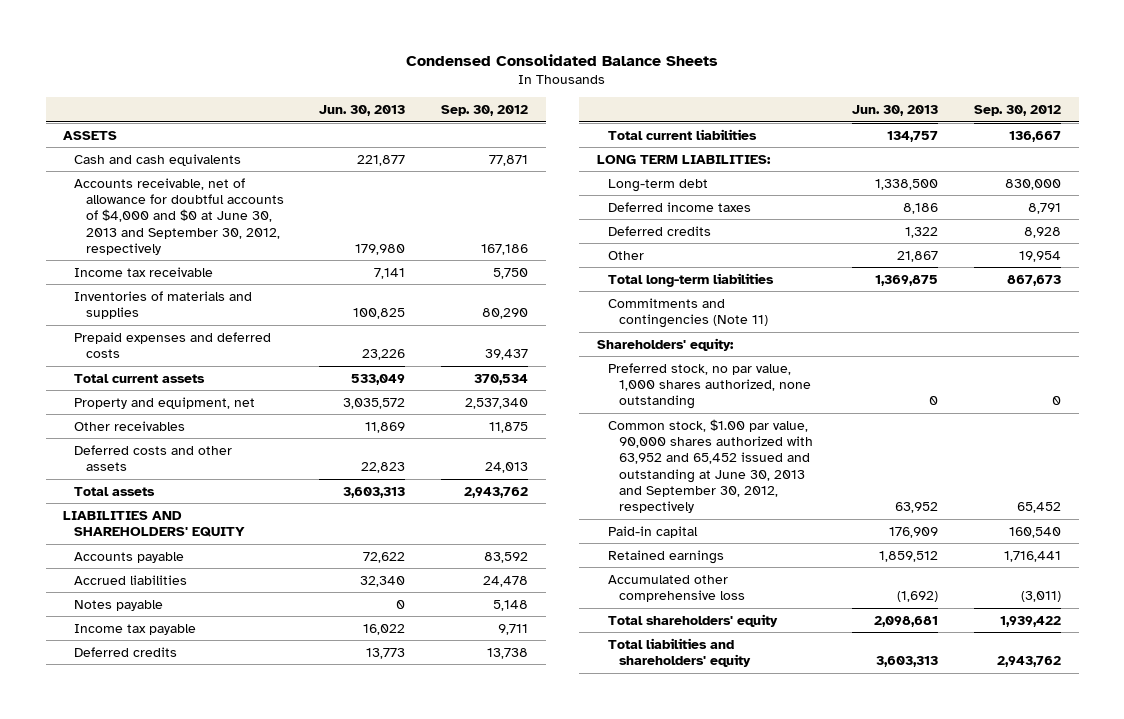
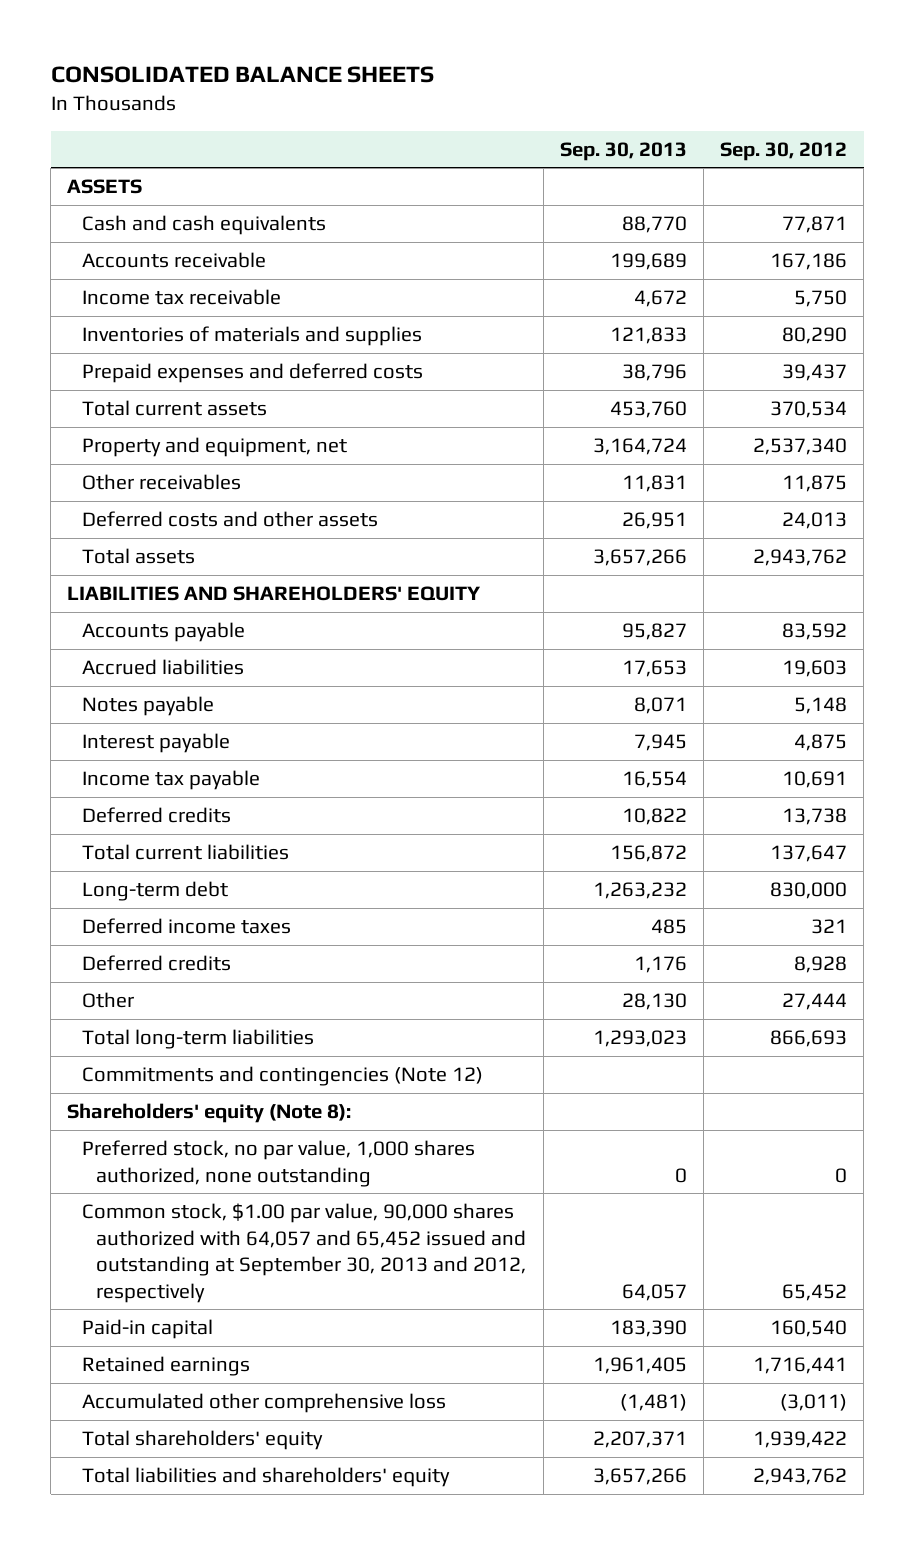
[406,54,719,67] Condensed Consolidated Balance Sheets -> [50,66,434,84] CONSOLIDATED BALANCE SHEETS
[319,104,406,116] Jun. 30, 2013 -> none
none -> [559,141,687,161] Sep. 30, 2013
[74,177,284,255] Accounts receivable, net of allowance for doubtful accounts of $4,000 and $0 at June 30, 2013 and September 30, 2012, respectively -> [81,251,266,268] Accounts receivable
[482,575,528,587] 24,478 -> [782,659,848,677] 19,603
none -> [81,732,230,753] Interest payable
[497,623,528,635] 9,711 -> [782,770,848,788] 10,691
[596,154,771,164] LONG TERM LIABILITIES: -> none
[1009,130,1062,142] 136,667 -> [770,844,848,862] 137,647
[1028,202,1062,214] 8,791 -> [811,918,848,934] 321
[1019,250,1062,262] 19,954 -> [782,992,848,1010] 27,444
[1007,274,1062,286] 867,673 -> [770,1029,848,1047] 866,693
[607,297,768,328] Commitments and contingencies (Note 11) -> [81,1065,483,1086] Commitments and contingencies (Note 12)
[596,337,734,351] Shareholders' equity: -> [67,1102,352,1123] Shareholders' equity (Note 8):
[607,418,813,514] Common stock, $1.00 par value, 90,000 shares authorized with 63,952 and 65,452 issued and outstanding at June 30, 2013 and September 30, 2012, respectively -> [81,1202,527,1303] Common stock, $1.00 par value, 90,000 shares authorized with 64,057 and 65,452 issued and outstanding at September 30, 2013 and 2012, respectively

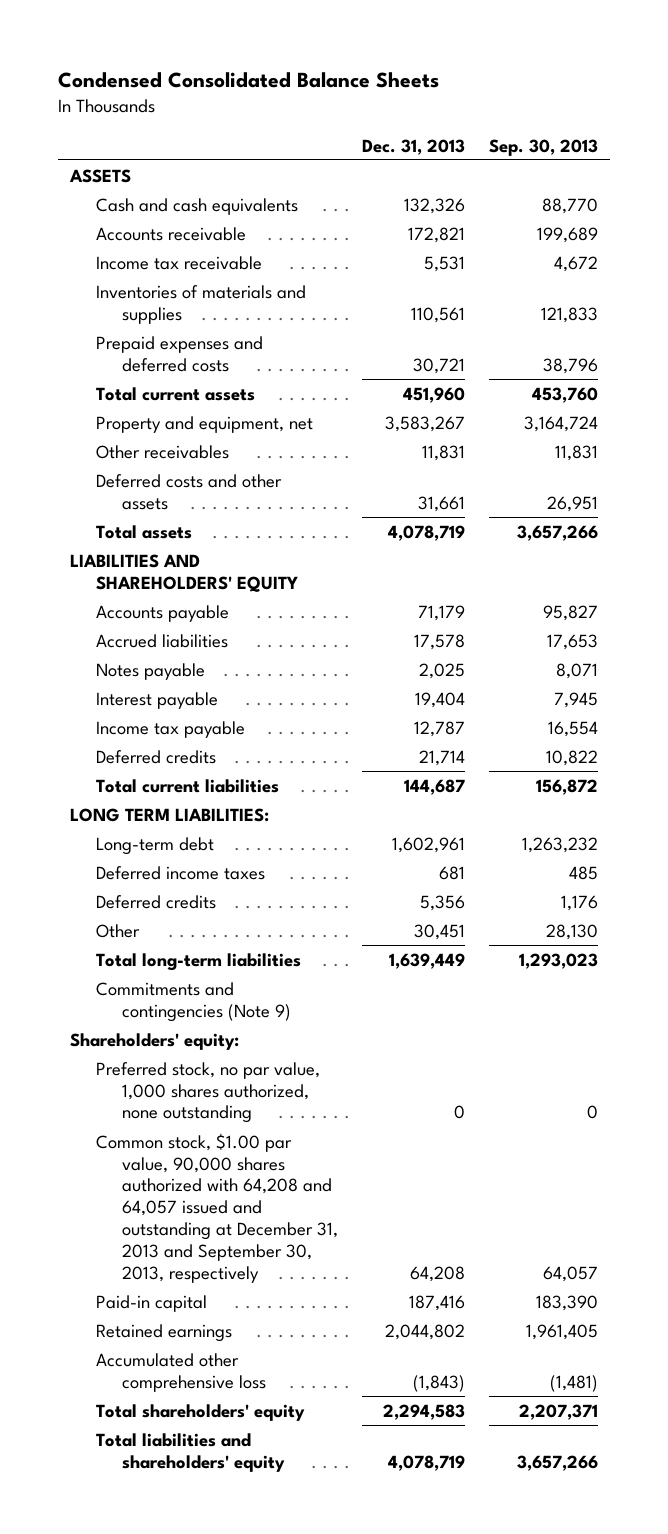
[50,66,434,84] CONSOLIDATED BALANCE SHEETS -> [57,71,439,88] Condensed Consolidated Balance Sheets
[720,141,848,161] Sep. 30, 2012 -> none
none -> [361,138,465,155] Dec. 31, 2013
none -> [69,807,269,822] LONG TERM LIABILITIES:
[81,1065,483,1086] Commitments and contingencies (Note 12) -> [95,981,291,1022] Commitments and contingencies (Note 9)
[67,1102,352,1123] Shareholders' equity (Note 8): -> [69,1032,239,1050] Shareholders' equity:
[81,1202,527,1303] Common stock, $1.00 par value, 90,000 shares authorized with 64,057 and 65,452 issued and outstanding at September 30, 2013 and 2012, respectively -> [95,1132,338,1283] Common stock, $1.00 par value, 90,000 shares authorized with 64,208 and 64,057 issued and outstanding at December 31, 2013 and September 30, 2013, respectively

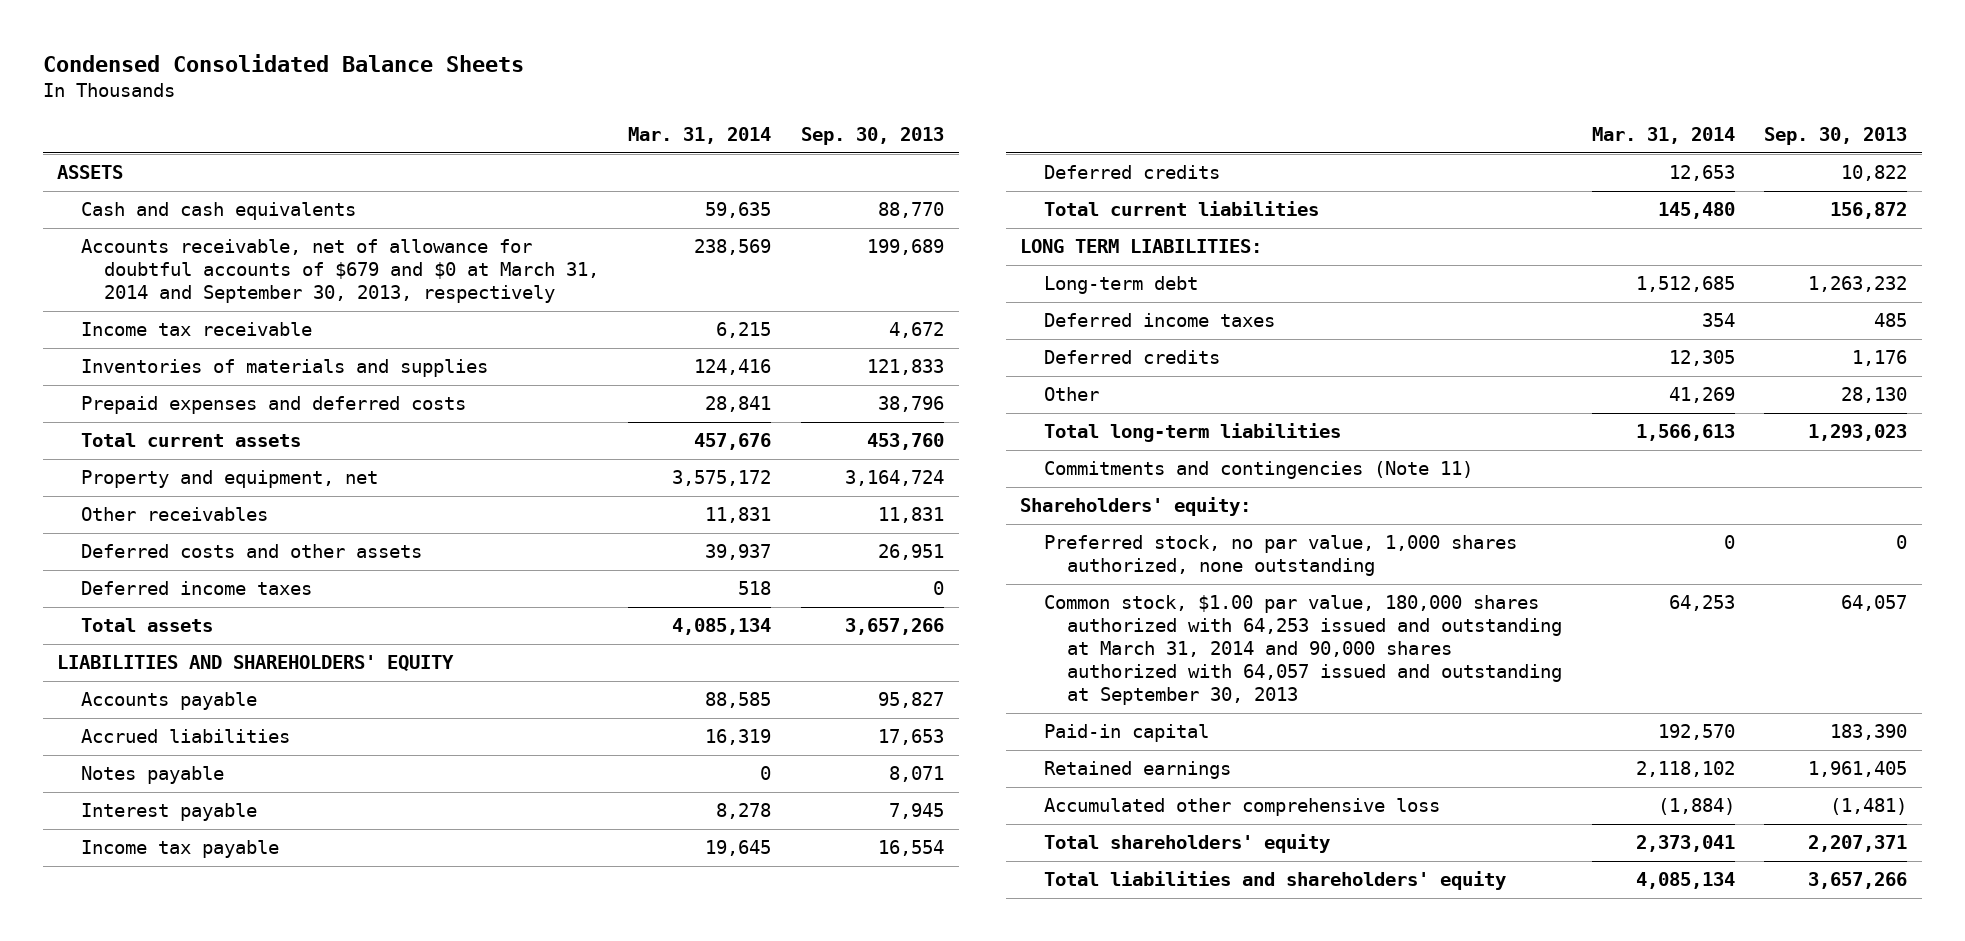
[361,138,465,155] Dec. 31, 2013 -> none
none -> [628,126,772,144] Mar. 31, 2014
[95,226,246,241] Accounts receivable -> [80,239,599,304] Accounts receivable, net of allowance for doubtful accounts of $679 and $0 at March 31, 2014 and September 30, 2013, respectively
none -> [80,581,312,596] Deferred income taxes
[95,981,291,1022] Commitments and contingencies (Note 9) -> [1043,461,1473,480] Commitments and contingencies (Note 11)
[95,1132,338,1283] Common stock, $1.00 par value, 90,000 shares authorized with 64,208 and 64,057 issued and outstanding at December 31, 2013 and September 30, 2013, respectively -> [1043,595,1562,706] Common stock, $1.00 par value, 180,000 shares authorized with 64,253 issued and outstanding at March 31, 2014 and 90,000 shares authorized with 64,057 issued and outstanding at September 30, 2013

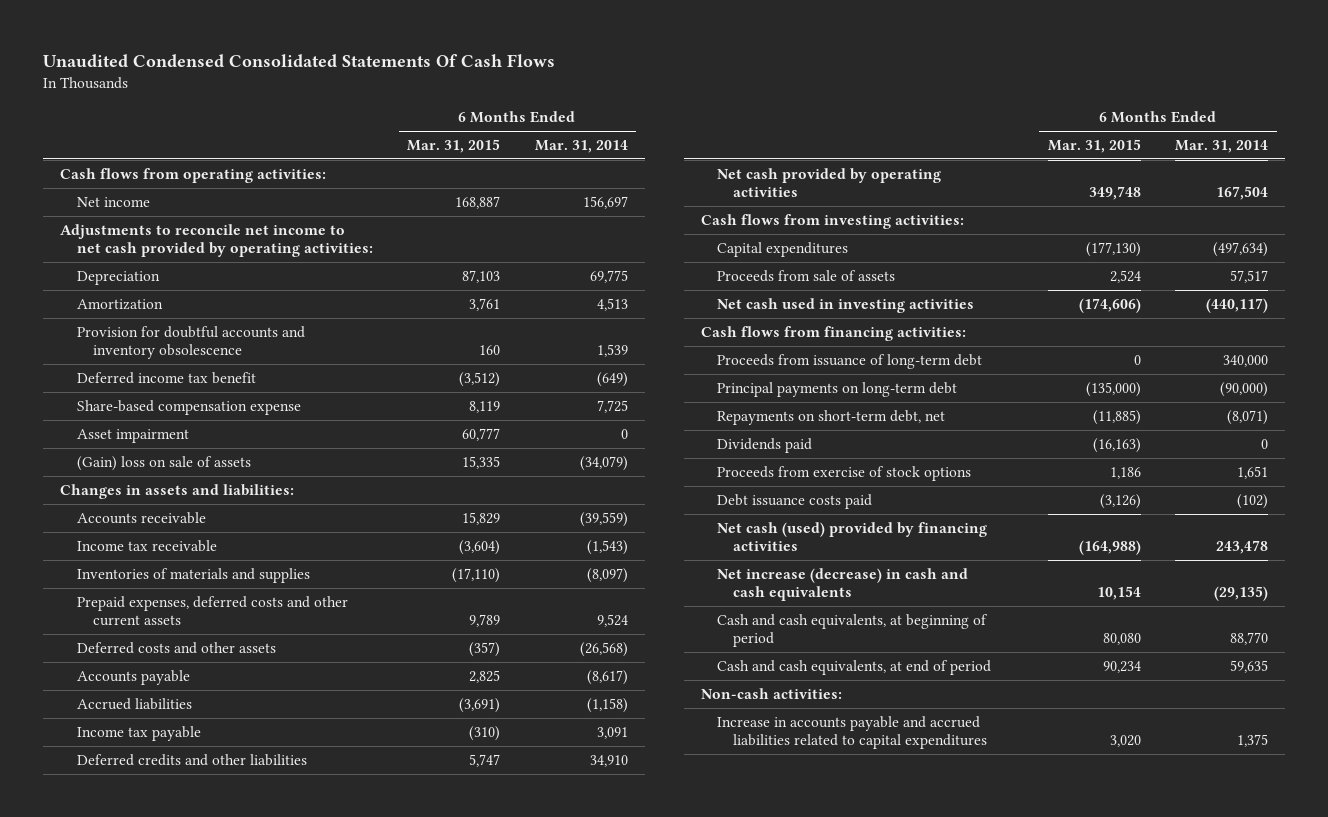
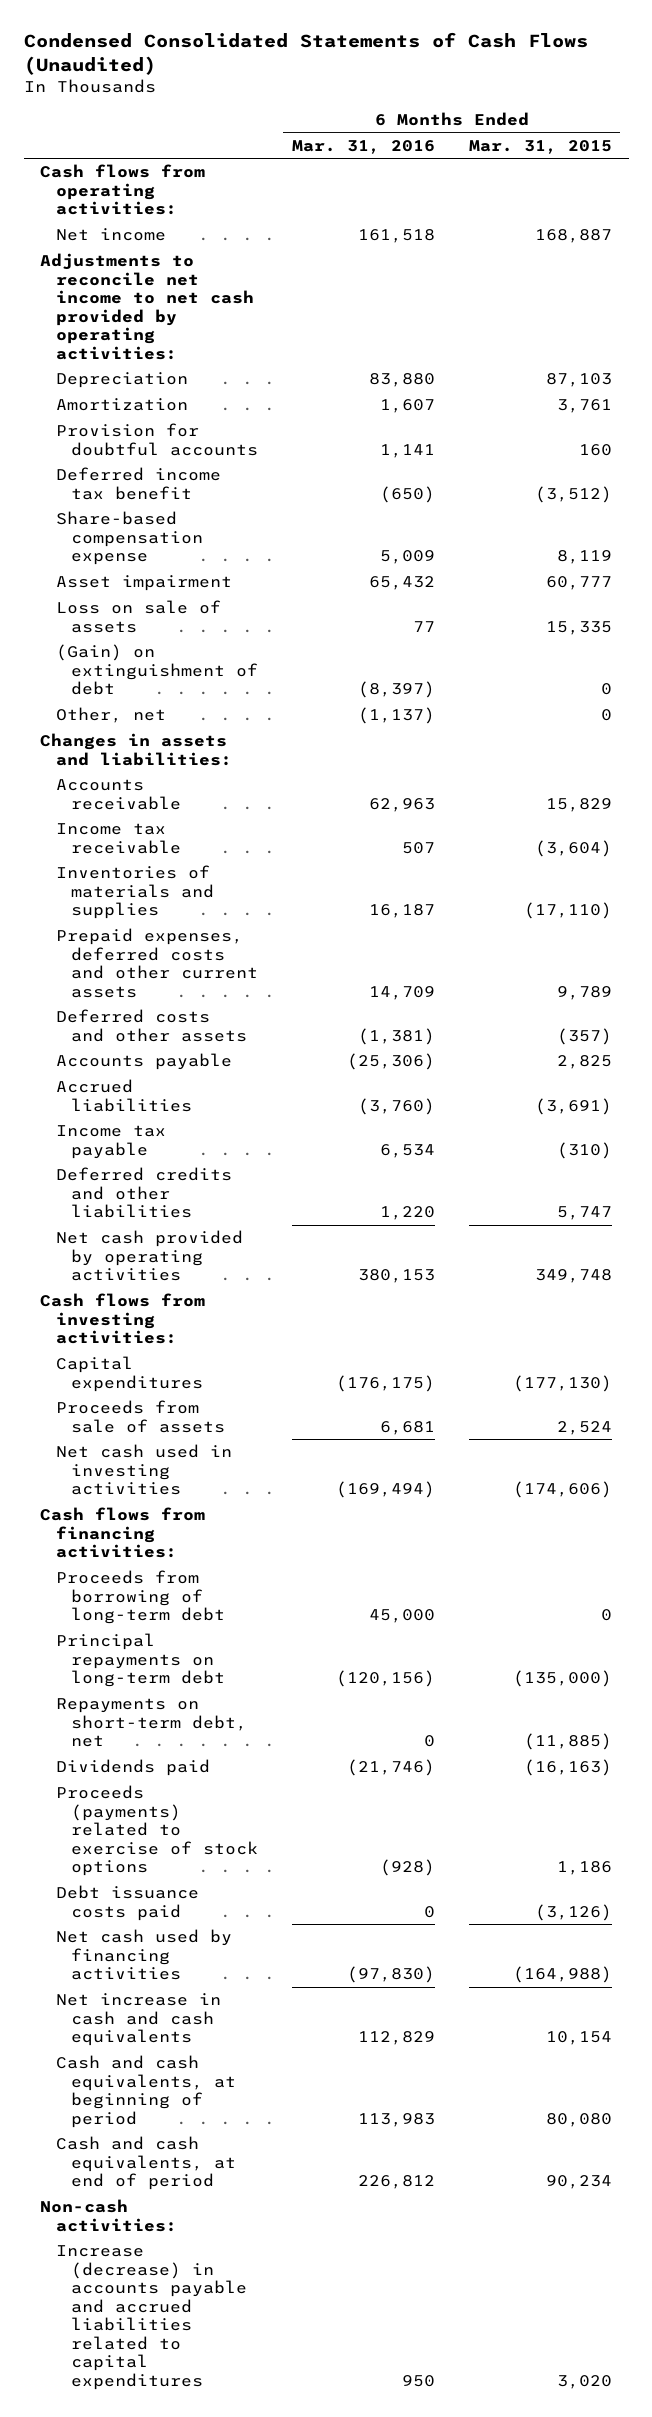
[43,54,556,68] Unaudited Condensed Consolidated Statements Of Cash Flows -> [23,32,588,76] Condensed Consolidated Statements of Cash Flows (Unaudited)
[534,139,628,153] Mar. 31, 2014 -> none
none -> [291,139,435,154] Mar. 31, 2016
[76,325,305,360] Provision for doubtful accounts and inventory obsolescence -> [55,423,259,456] Provision for doubtful accounts
[76,455,251,471] (Gain) loss on sale of assets -> [55,600,221,633] Loss on sale of assets
none -> [55,644,259,696] (Gain) on extinguishment of debt
none -> [55,707,166,724] Other, net
[717,353,983,369] Proceeds from issuance of long-term debt -> [55,1570,226,1625] Proceeds from borrowing of long-term debt
[717,381,958,397] Principal payments on long-term debt -> [55,1633,226,1688] Principal repayments on long-term debt
[717,465,972,481] Proceeds from exercise of stock options -> [55,1785,259,1877] Proceeds (payments) related to exercise of stock options
[717,521,988,552] Net cash (used) provided by financing activities -> [55,1929,232,1981] Net cash used by financing activities
[717,567,969,602] Net increase (decrease) in cash and cash equivalents -> [55,1993,221,2047] Net increase in cash and cash equivalents
[717,715,988,750] Increase in accounts payable and accrued liabilities related to capital expenditures -> [55,2245,248,2390] Increase (decrease) in accounts payable and accrued liabilities related to capital expenditures

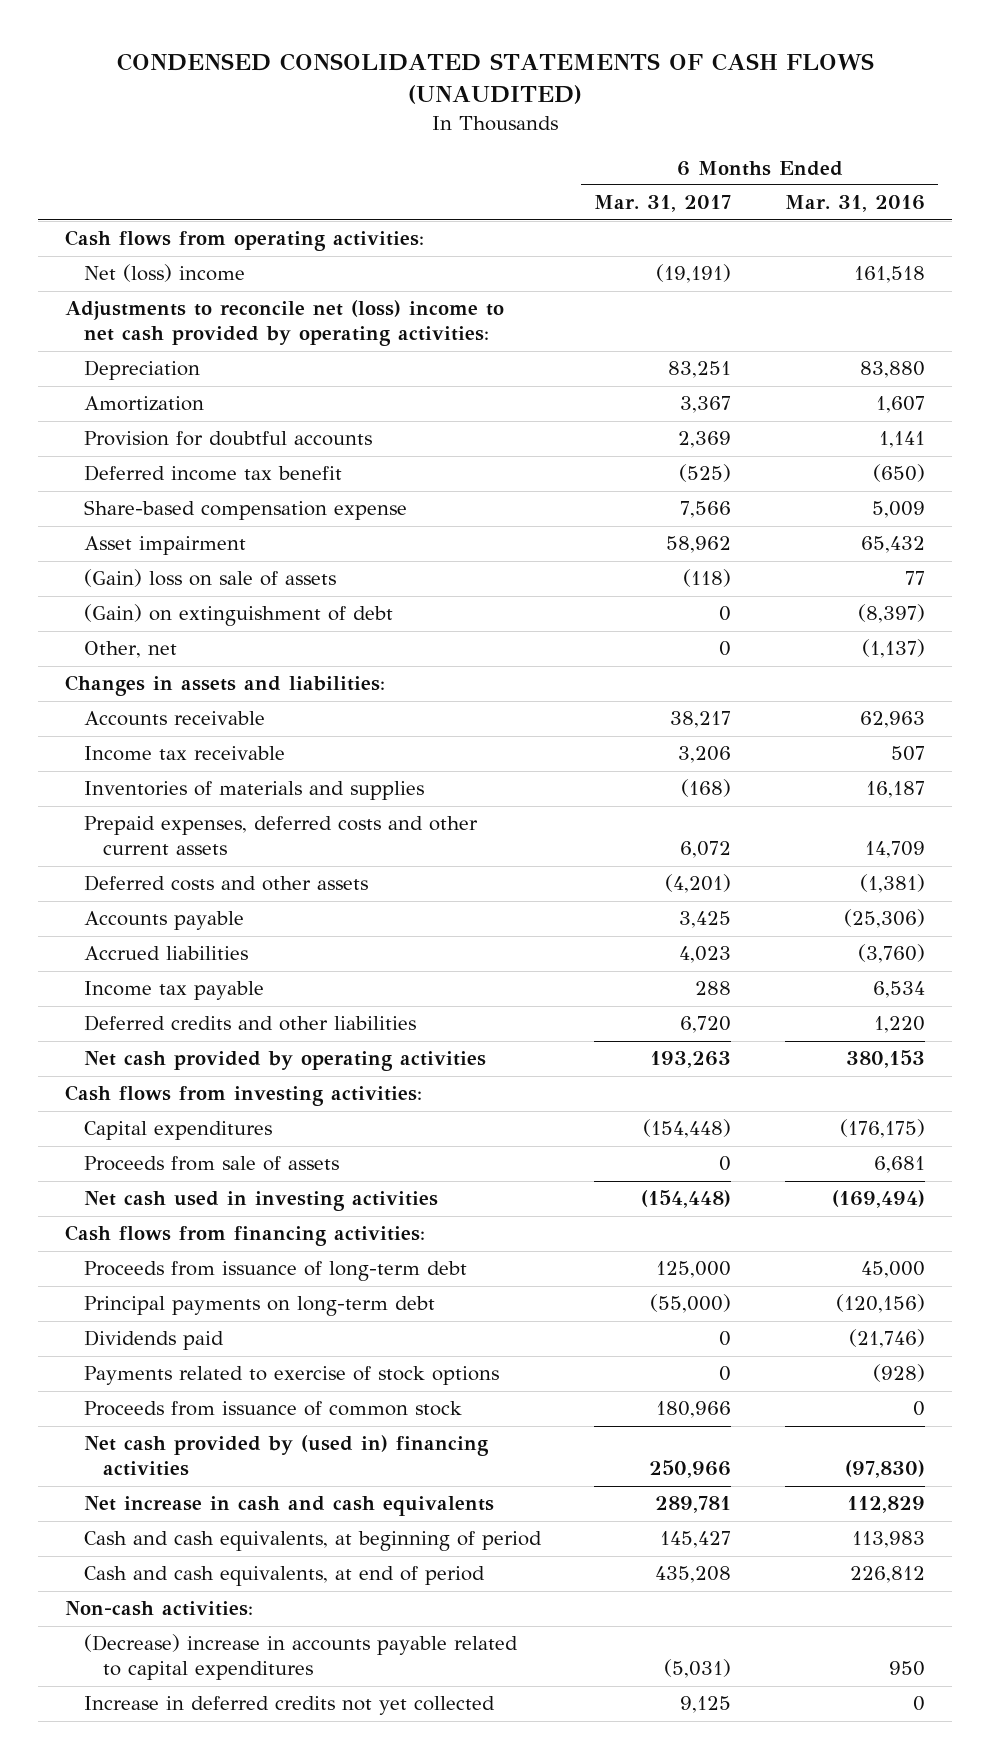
[23,32,588,76] Condensed Consolidated Statements of Cash Flows (Unaudited) -> [116,53,874,104] CONDENSED CONSOLIDATED STATEMENTS OF CASH FLOWS (UNAUDITED)
[468,139,612,154] Mar. 31, 2015 -> none
none -> [594,195,732,213] Mar. 31, 2017
[55,228,166,242] Net income -> [83,264,245,283] Net (loss) income
[40,253,254,360] Adjustments to reconcile net income to net cash provided by operating activities: -> [64,300,504,347] Adjustments to reconcile net (loss) income to net cash provided by operating activities:
[55,600,221,633] Loss on sale of assets -> [83,569,336,588] (Gain) loss on sale of assets
[55,1698,248,1748] Repayments on short-term debt, net -> none
[55,1570,226,1625] Proceeds from borrowing of long-term debt -> [83,1261,467,1282] Proceeds from issuance of long-term debt
[55,1633,226,1688] Principal repayments on long-term debt -> [83,1296,435,1317] Principal payments on long-term debt
[55,1885,199,1921] Debt issuance costs paid -> none
[55,1785,259,1877] Proceeds (payments) related to exercise of stock options -> [83,1366,499,1386] Payments related to exercise of stock options
none -> [83,1401,462,1417] Proceeds from issuance of common stock
[55,1929,232,1981] Net cash used by financing activities -> [83,1435,489,1477] Net cash provided by (used in) financing activities
[55,2245,248,2390] Increase (decrease) in accounts payable and accrued liabilities related to capital expenditures -> [83,1634,518,1681] (Decrease) increase in accounts payable related to capital expenditures
none -> [83,1696,495,1716] Increase in deferred credits not yet collected

